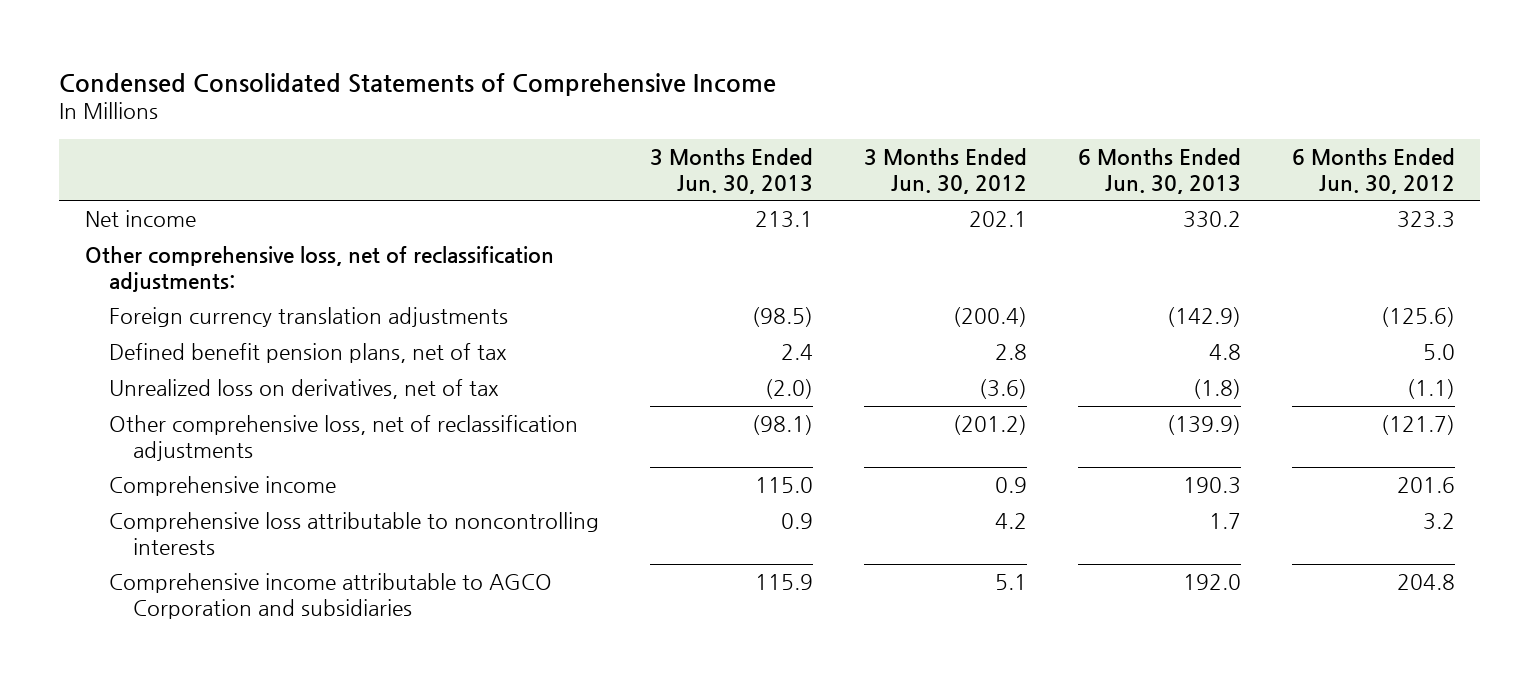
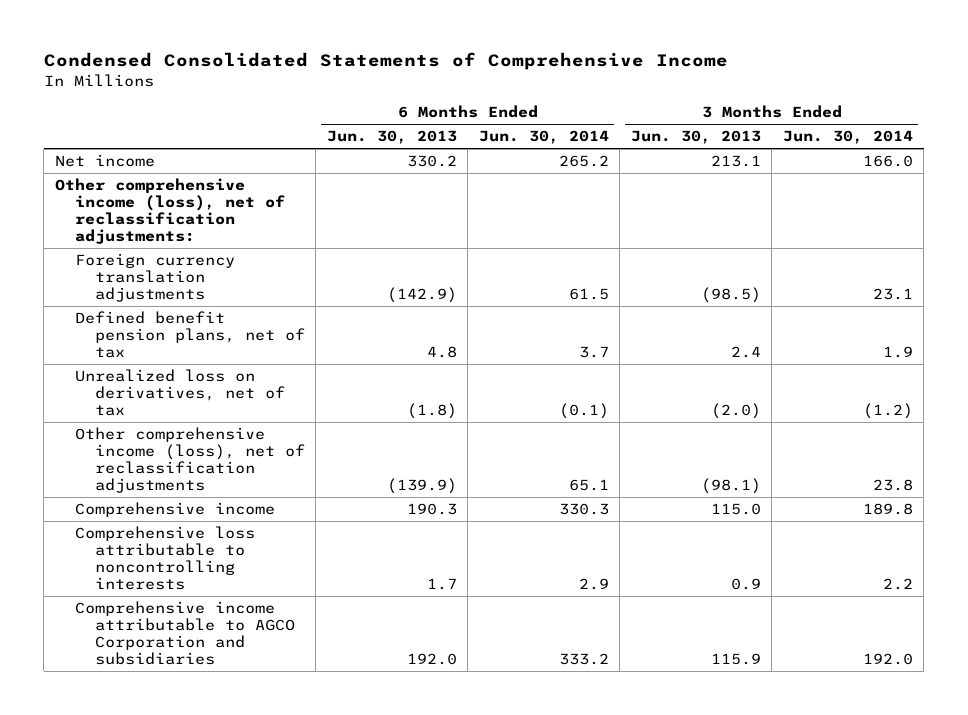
[863,147,1027,194] 3 Months Ended Jun. 30, 2012 -> none
[1291,147,1455,194] 6 Months Ended Jun. 30, 2012 -> none
none -> [478,130,609,145] Jun. 30, 2014
none -> [782,130,913,145] Jun. 30, 2014
[84,246,554,292] Other comprehensive loss, net of reclassification adjustments: -> [54,178,285,245] Other comprehensive income (loss), net of reclassification adjustments:
[108,415,578,461] Other comprehensive loss, net of reclassification adjustments -> [74,427,305,494] Other comprehensive income (loss), net of reclassification adjustments

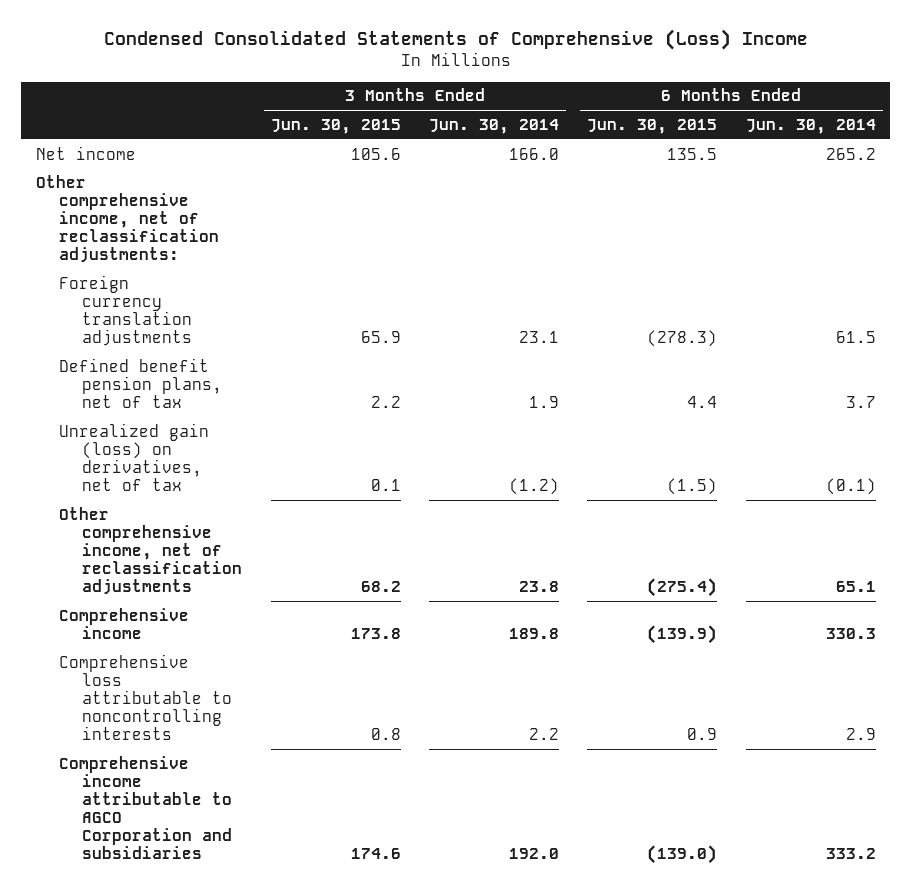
[43,52,728,71] Condensed Consolidated Statements of Comprehensive Income -> [103,29,808,51] Condensed Consolidated Statements of Comprehensive (Loss) Income
[326,130,457,145] Jun. 30, 2013 -> none
[630,130,761,145] Jun. 30, 2013 -> none
none -> [270,118,401,134] Jun. 30, 2015
none -> [587,118,718,134] Jun. 30, 2015
[54,178,285,245] Other comprehensive income (loss), net of reclassification adjustments: -> [35,174,219,262] Other comprehensive income, net of reclassification adjustments:
[74,369,285,417] Unrealized loss on derivatives, net of tax -> [58,422,209,491] Unrealized gain (loss) on derivatives, net of tax
[74,427,305,494] Other comprehensive income (loss), net of reclassification adjustments -> [58,506,243,594] Other comprehensive income, net of reclassification adjustments

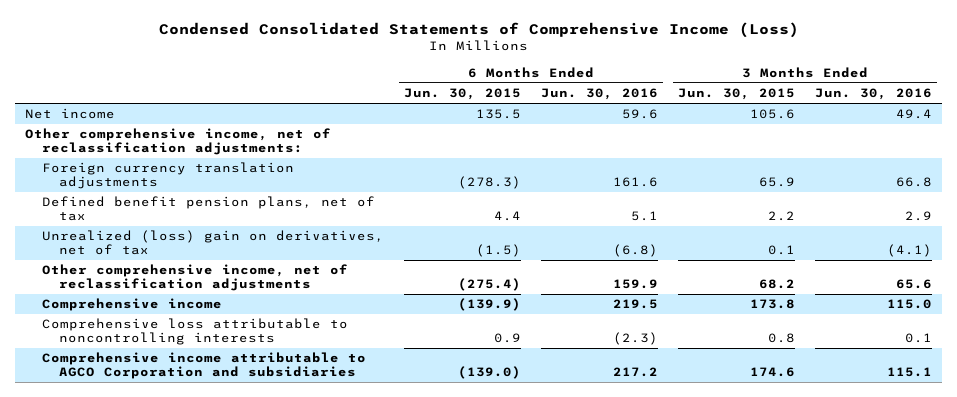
[103,29,808,51] Condensed Consolidated Statements of Comprehensive (Loss) Income -> [158,22,799,39] Condensed Consolidated Statements of Comprehensive Income (Loss)
[428,118,559,134] Jun. 30, 2014 -> none
[745,118,876,134] Jun. 30, 2014 -> none
none -> [541,88,659,101] Jun. 30, 2016
none -> [814,88,932,101] Jun. 30, 2016
[58,422,209,491] Unrealized gain (loss) on derivatives, net of tax -> [42,230,385,256] Unrealized (loss) gain on derivatives, net of tax

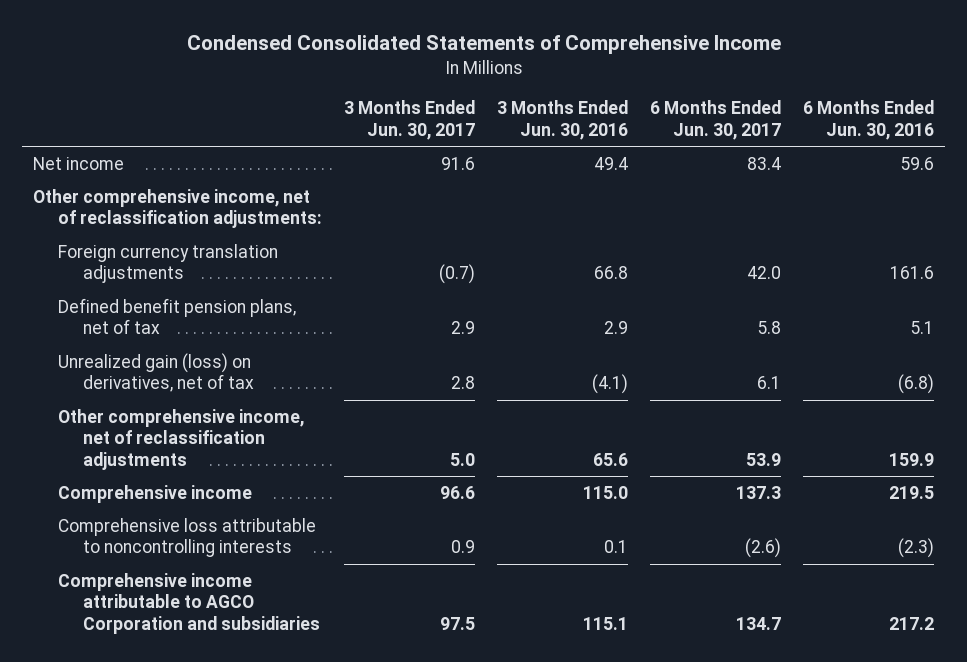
[158,22,799,39] Condensed Consolidated Statements of Comprehensive Income (Loss) -> [186,34,781,54] Condensed Consolidated Statements of Comprehensive Income
[404,88,522,101] Jun. 30, 2015 -> none
[677,88,795,101] Jun. 30, 2015 -> none
none -> [343,100,475,140] 3 Months Ended Jun. 30, 2017
none -> [650,100,782,140] 6 Months Ended Jun. 30, 2017
[42,230,385,256] Unrealized (loss) gain on derivatives, net of tax -> [57,352,254,393] Unrealized gain (loss) on derivatives, net of tax

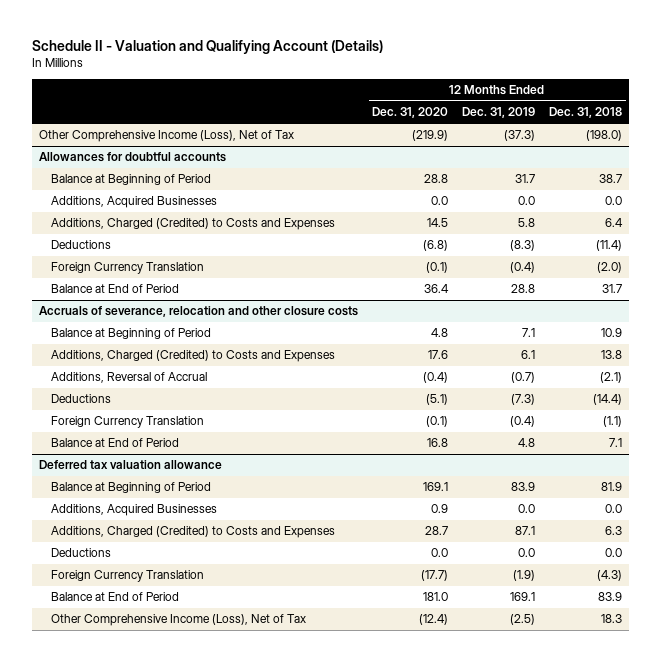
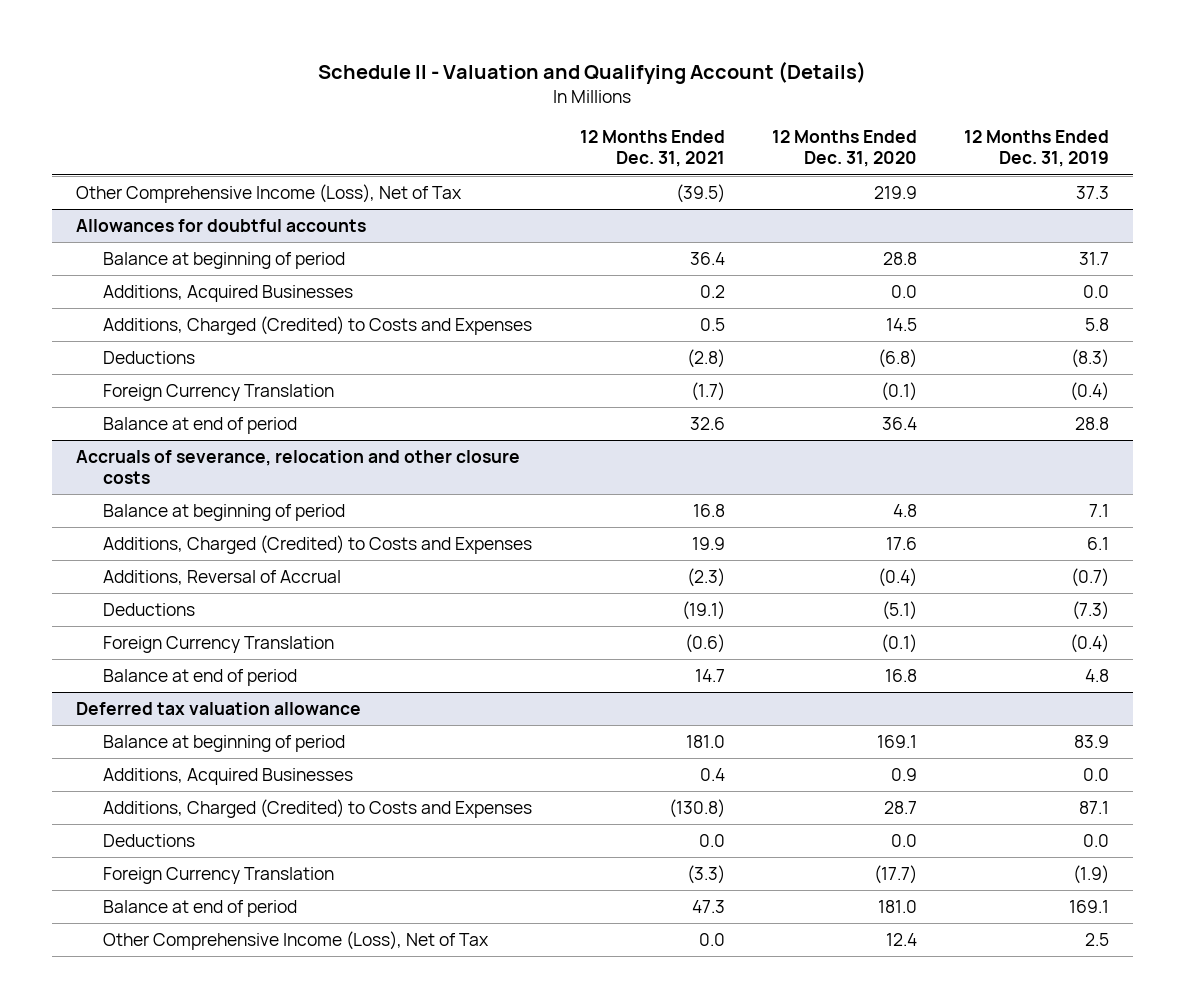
[549,107,623,119] Dec. 31, 2018 -> none
none -> [579,130,725,168] 12 Months Ended Dec. 31, 2021
[412,130,449,142] (219.9) -> [873,186,917,200] 219.9
[504,130,536,142] (37.3) -> [1076,186,1110,200] 37.3
[50,174,211,186] Balance at Beginning of Period -> [103,252,346,270] Balance at beginning of period
[50,284,179,294] Balance at End of Period -> [103,417,298,435] Balance at end of period
[50,328,211,340] Balance at Beginning of Period -> [103,504,346,522] Balance at beginning of period
[50,438,179,448] Balance at End of Period -> [103,669,298,687] Balance at end of period
[50,482,211,494] Balance at Beginning of Period -> [103,735,346,753] Balance at beginning of period
[50,592,179,602] Balance at End of Period -> [103,900,298,918] Balance at end of period
[419,614,449,626] (12.4) -> [885,933,917,947] 12.4
[510,614,536,626] (2.5) -> [1085,933,1110,947] 2.5

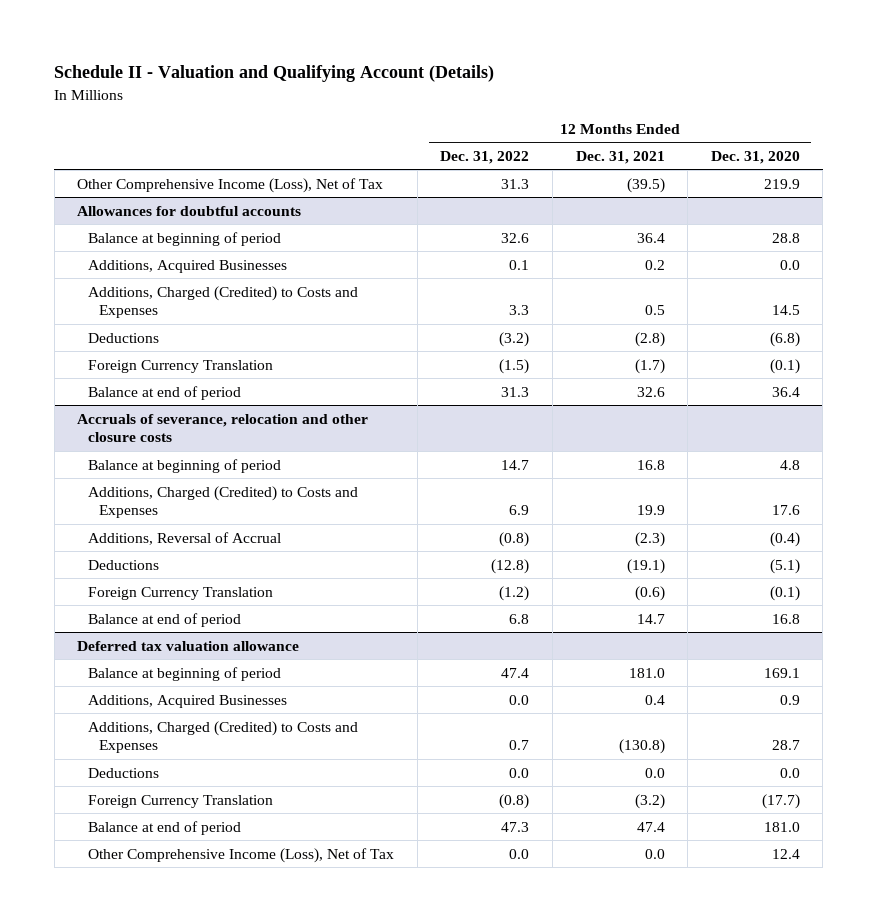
[964,130,1110,168] 12 Months Ended Dec. 31, 2019 -> none
none -> [440,150,530,164] Dec. 31, 2022
[686,865,725,885] (3.3) -> [634,793,665,809] (3.2)
[691,900,725,914] 47.3 -> [636,821,665,832] 47.4

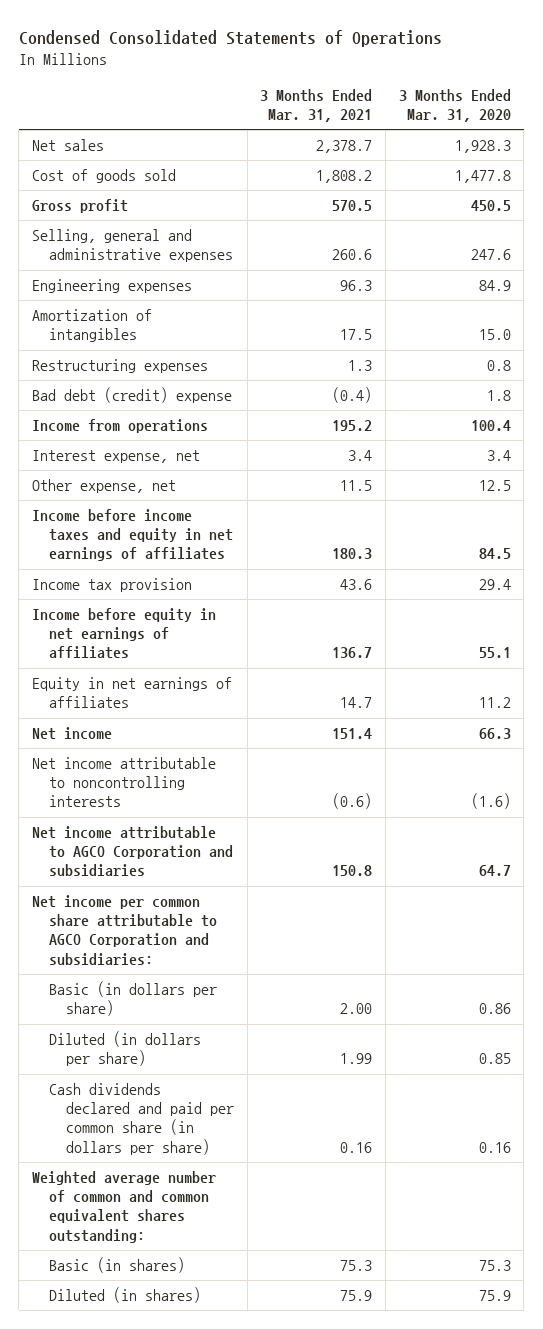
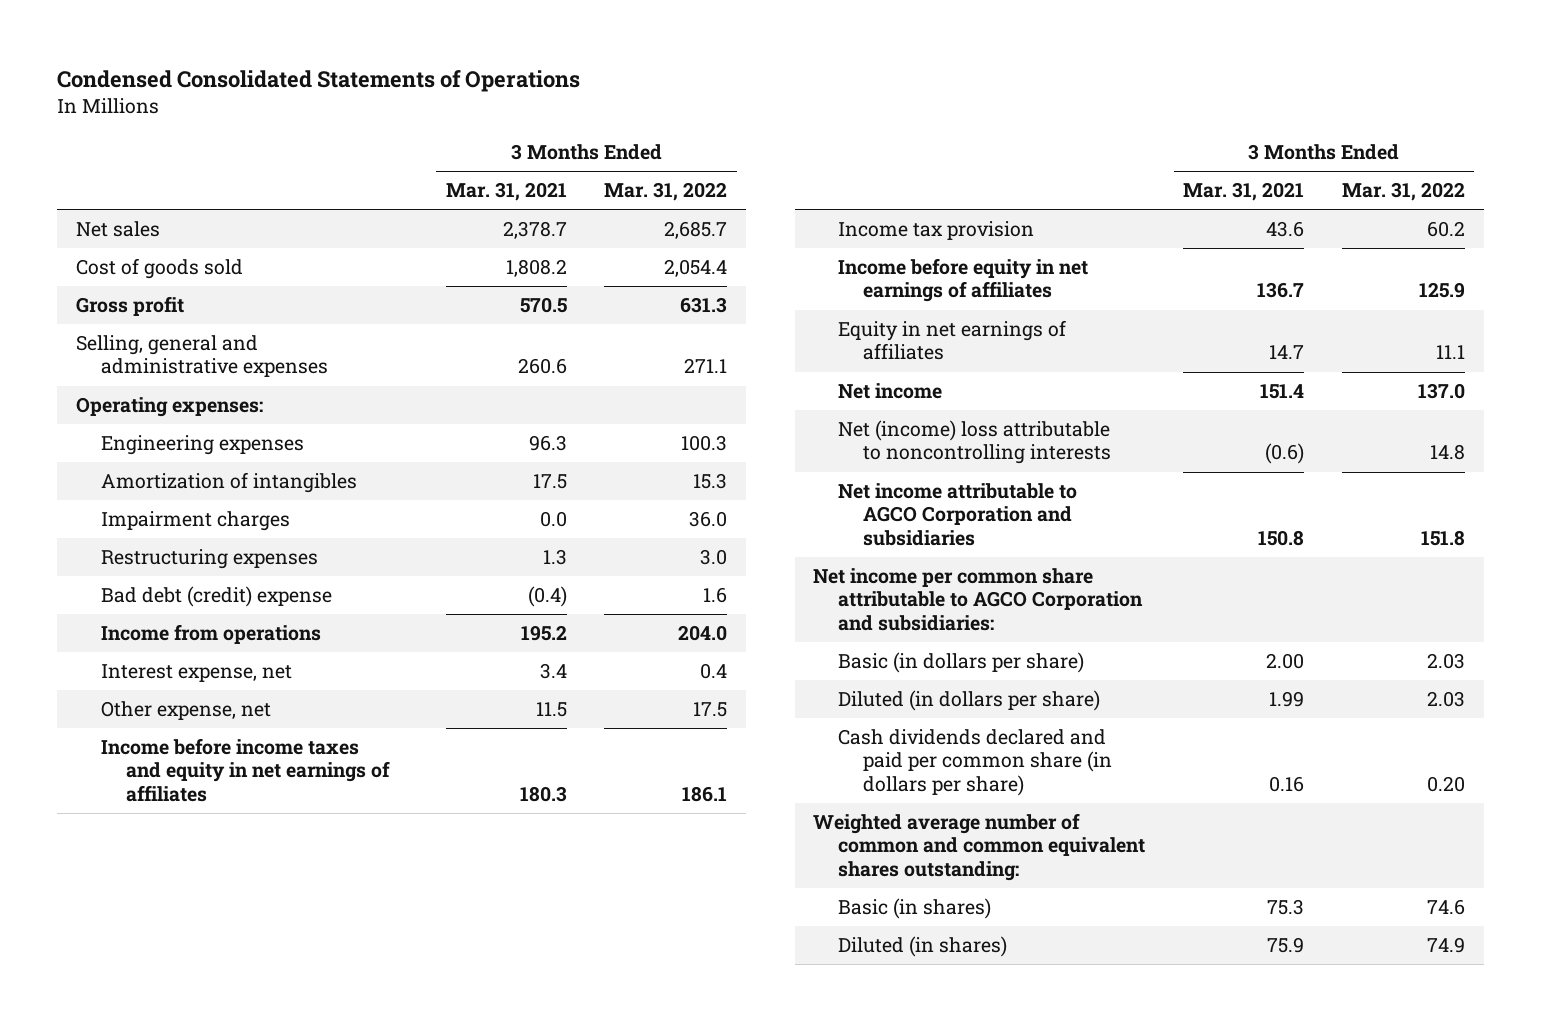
[398,89,511,123] 3 Months Ended Mar. 31, 2020 -> none
none -> [604,182,728,202] Mar. 31, 2022
none -> [76,397,264,418] Operating expenses:
none -> [101,511,291,532] Impairment charges
[31,757,216,808] Net income attributable to noncontrolling interests -> [838,420,1112,465] Net (income) loss attributable to noncontrolling interests

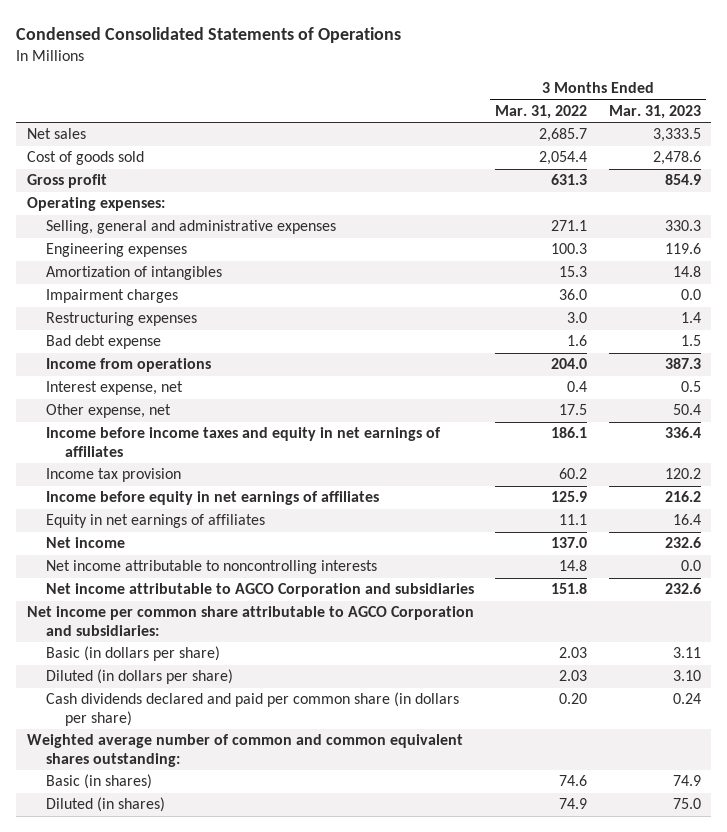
[445,182,567,202] Mar. 31, 2021 -> none
none -> [608,104,701,119] Mar. 31, 2023
[76,335,329,378] Selling, general and administrative expenses -> [46,220,337,235] Selling, general and administrative expenses
[101,586,333,608] Bad debt (credit) expense -> [46,335,162,350] Bad debt expense
[838,420,1112,465] Net (income) loss attributable to noncontrolling interests -> [46,560,378,575] Net income attributable to noncontrolling interests

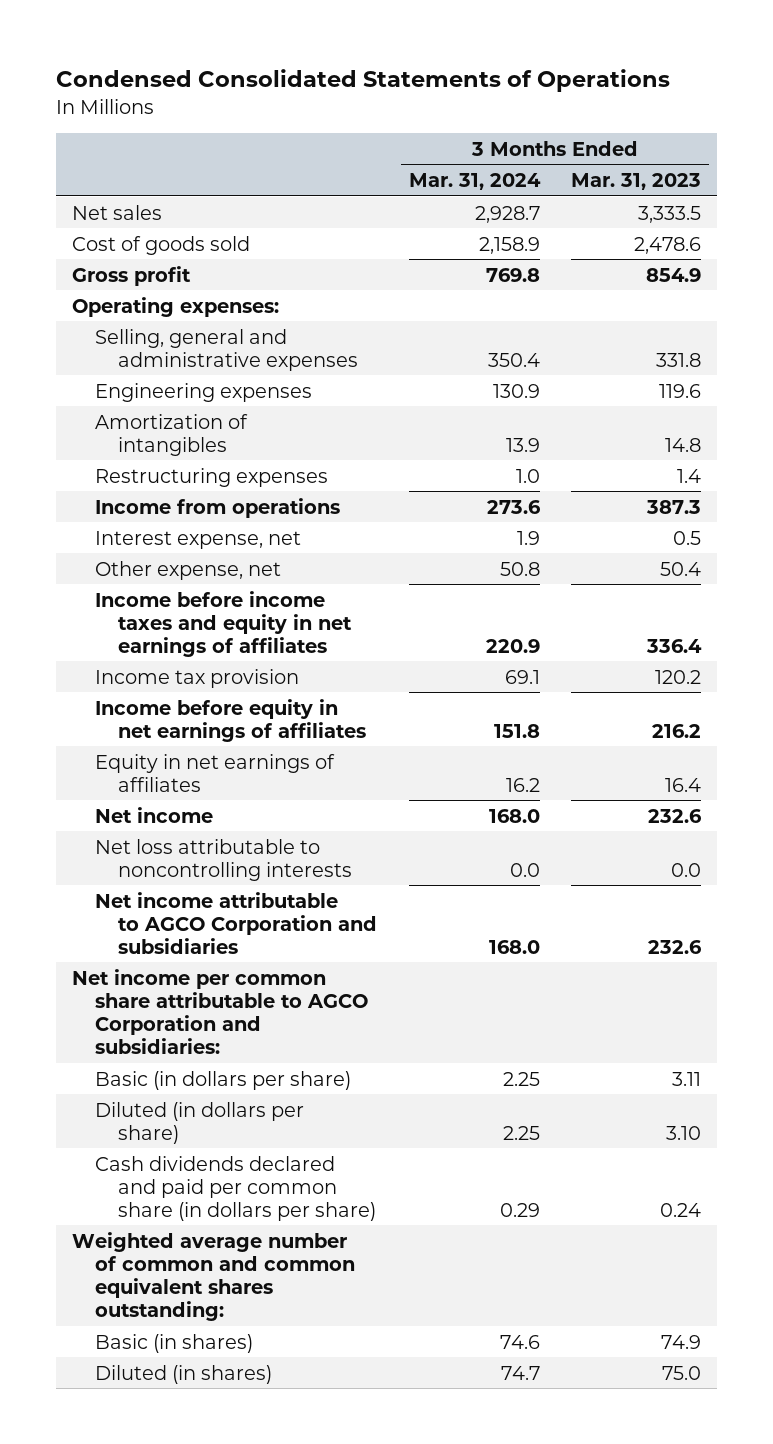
[495,104,588,119] Mar. 31, 2022 -> none
none -> [408,173,541,191] Mar. 31, 2024
[664,220,701,232] 330.3 -> [656,352,702,367] 331.8
[46,289,179,304] Impairment charges -> none
[46,335,162,350] Bad debt expense -> none
[46,560,378,575] Net income attributable to noncontrolling interests -> [95,838,353,881] Net loss attributable to noncontrolling interests

